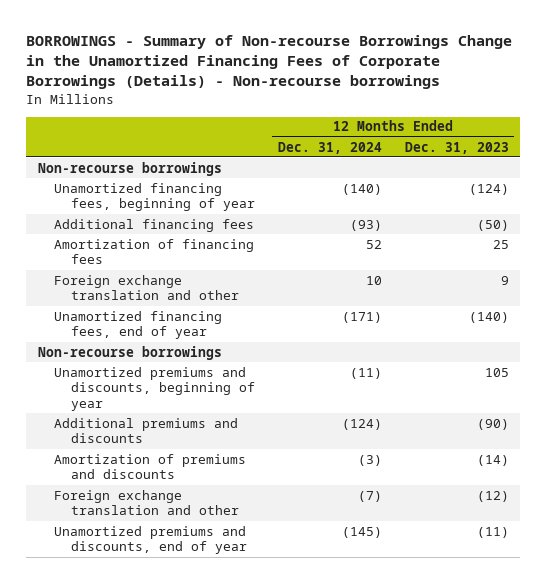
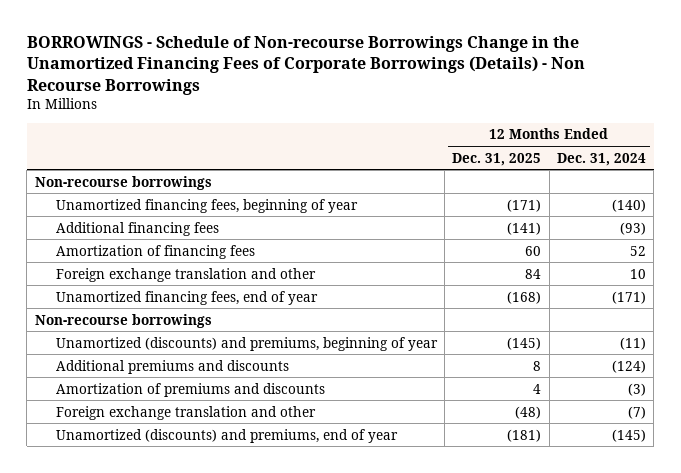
[26,35,513,90] BORROWINGS - Summary of Non-recourse Borrowings Change in the Unamortized Financing Fees of Corporate Borrowings (Details) - Non-recourse borrowings -> [26,36,585,95] BORROWINGS - Schedule of Non-recourse Borrowings Change in the Unamortized Financing Fees of Corporate Borrowings (Details) - Non Recourse Borrowings
[404,141,509,154] Dec. 31, 2023 -> none
none -> [452,152,542,166] Dec. 31, 2025
[54,366,255,411] Unamortized premiums and discounts, beginning of year -> [55,336,438,351] Unamortized (discounts) and premiums, beginning of year
[54,525,247,555] Unamortized premiums and discounts, end of year -> [55,428,398,443] Unamortized (discounts) and premiums, end of year

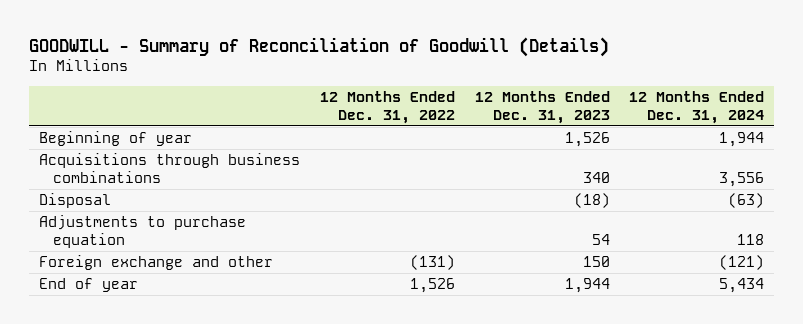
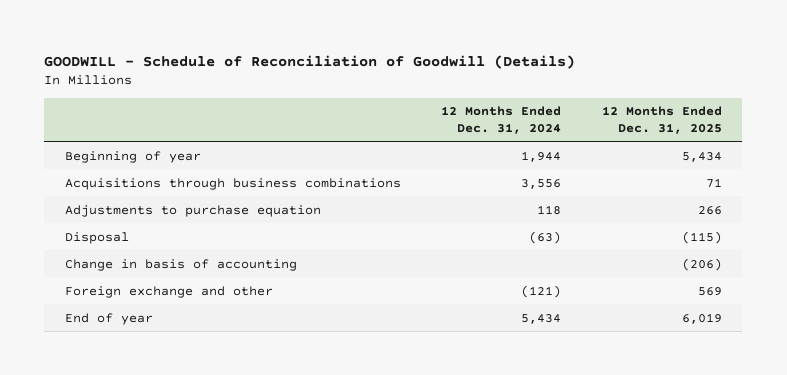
[29,36,610,57] GOODWILL - Summary of Reconciliation of Goodwill (Details) -> [44,54,576,69] GOODWILL - Schedule of Reconciliation of Goodwill (Details)
[319,90,455,124] 12 Months Ended Dec. 31, 2022 -> none
[474,90,610,124] 12 Months Ended Dec. 31, 2023 -> none
none -> [601,106,722,134] 12 Months Ended Dec. 31, 2025
[39,193,112,209] Disposal -> [64,231,129,244] Disposal
none -> [64,258,297,271] Change in basis of accounting

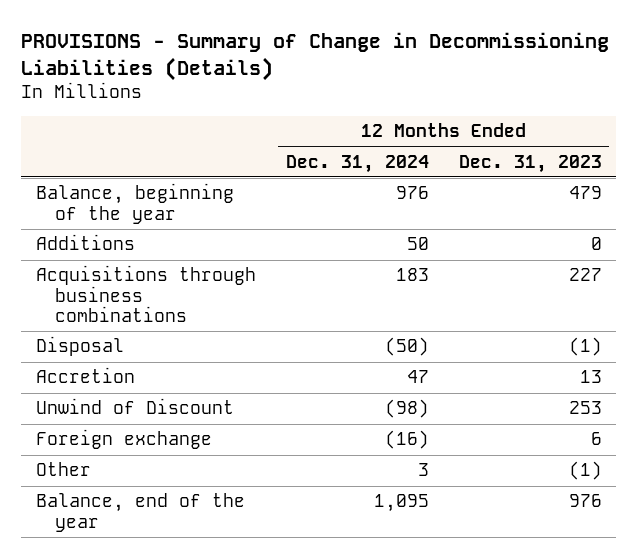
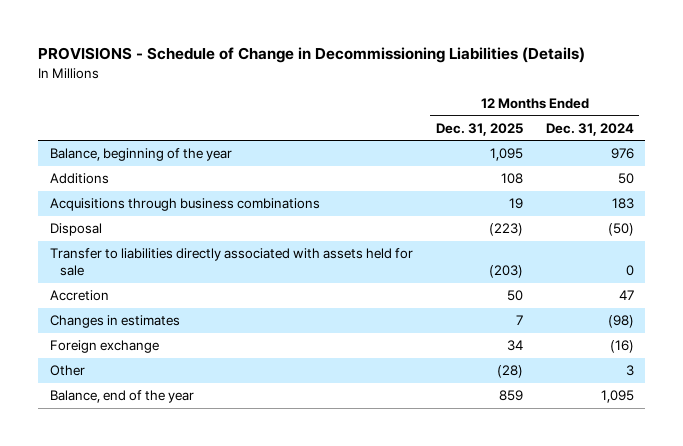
[21,32,610,82] PROVISIONS - Summary of Change in Decommissioning Liabilities (Details) -> [38,47,586,64] PROVISIONS - Schedule of Change in Decommissioning Liabilities (Details)
[458,154,602,173] Dec. 31, 2023 -> none
none -> [435,122,523,136] Dec. 31, 2025
none -> [49,248,413,277] Transfer to liabilities directly associated with assets held for sale
[36,398,235,415] Unwind of Discount -> [49,315,180,329] Changes in estimates

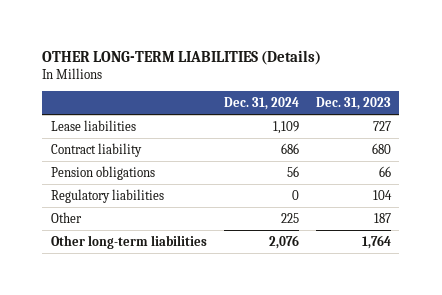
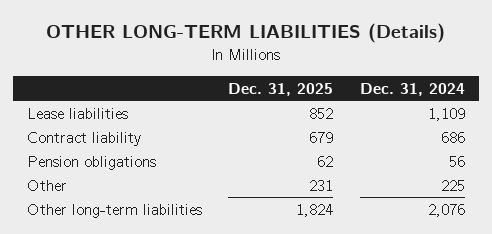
[315,97,391,111] Dec. 31, 2023 -> none
none -> [228,82,334,96] Dec. 31, 2025
[50,188,164,203] Regulatory liabilities -> none

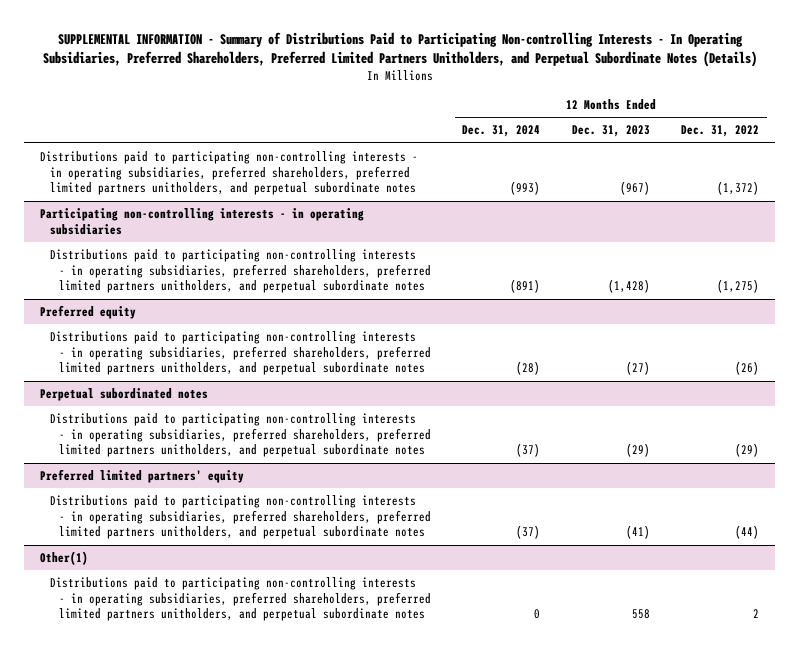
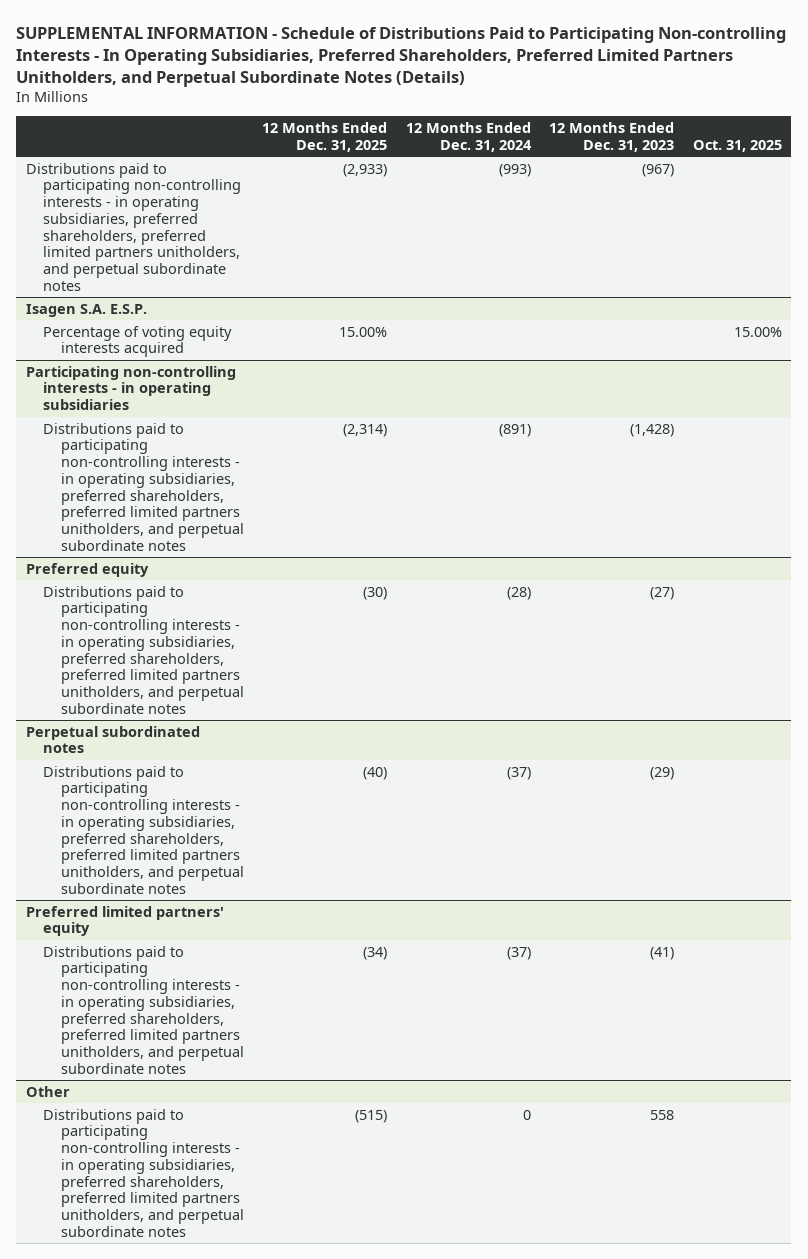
[42,31,757,67] SUPPLEMENTAL INFORMATION - Summary of Distributions Paid to Participating Non-controlling Interests - In Operating Subsidiaries, Preferred Shareholders, Preferred Limited Partners Unitholders, and Perpetual Subordinate Notes (Details) -> [16,26,787,87] SUPPLEMENTAL INFORMATION - Schedule of Distributions Paid to Participating Non-controlling Interests - In Operating Subsidiaries, Preferred Shareholders, Preferred Limited Partners Unitholders, and Perpetual Subordinate Notes (Details)
[681,125,760,138] Dec. 31, 2022 -> none
none -> [262,122,388,152] 12 Months Ended Dec. 31, 2025
none -> [693,139,783,152] Oct. 31, 2025
none -> [25,303,147,317] Isagen S.A. E.S.P.
none -> [43,325,233,358] Percentage of voting equity interests acquired
[40,551,89,566] Other(1) -> [25,1085,70,1097] Other

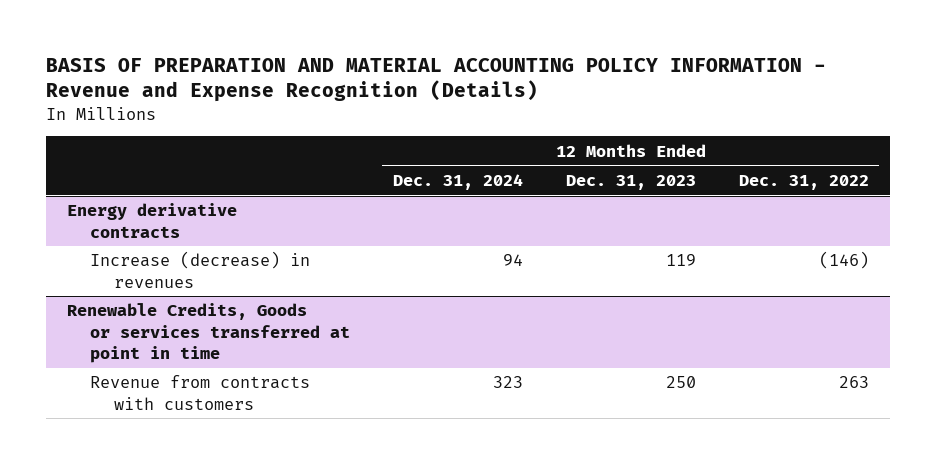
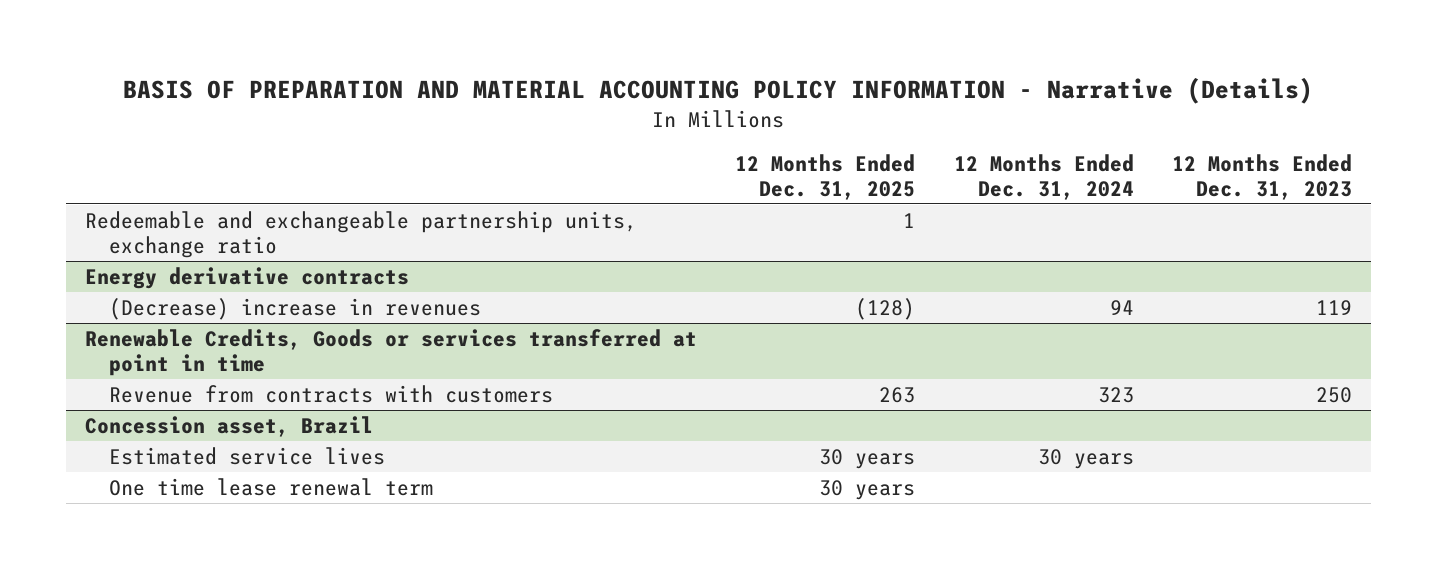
[45,57,826,103] BASIS OF PREPARATION AND MATERIAL ACCOUNTING POLICY INFORMATION - Revenue and Expense Recognition (Details) -> [123,77,1314,105] BASIS OF PREPARATION AND MATERIAL ACCOUNTING POLICY INFORMATION - Narrative (Details)
[738,174,869,190] Dec. 31, 2022 -> none
none -> [735,153,916,200] 12 Months Ended Dec. 31, 2025
none -> [84,210,637,258] Redeemable and exchangeable partnership units, exchange ratio
[90,251,311,288] Increase (decrease) in revenues -> [108,297,481,320] (Decrease) increase in revenues
none -> [84,415,373,437] Concession asset, Brazil
none -> [108,446,385,465] Estimated service lives
none -> [108,477,433,496] One time lease renewal term

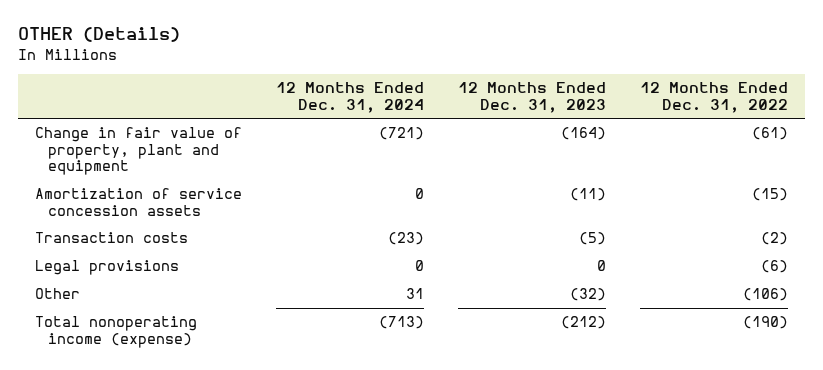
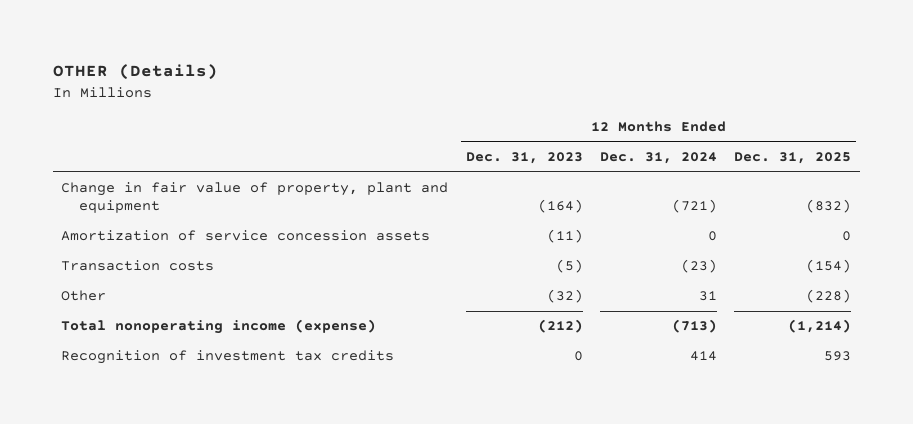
[639,82,788,113] 12 Months Ended Dec. 31, 2022 -> none
none -> [734,152,852,165] Dec. 31, 2025
[35,260,180,276] Legal provisions -> none
none -> [61,350,395,365] Recognition of investment tax credits

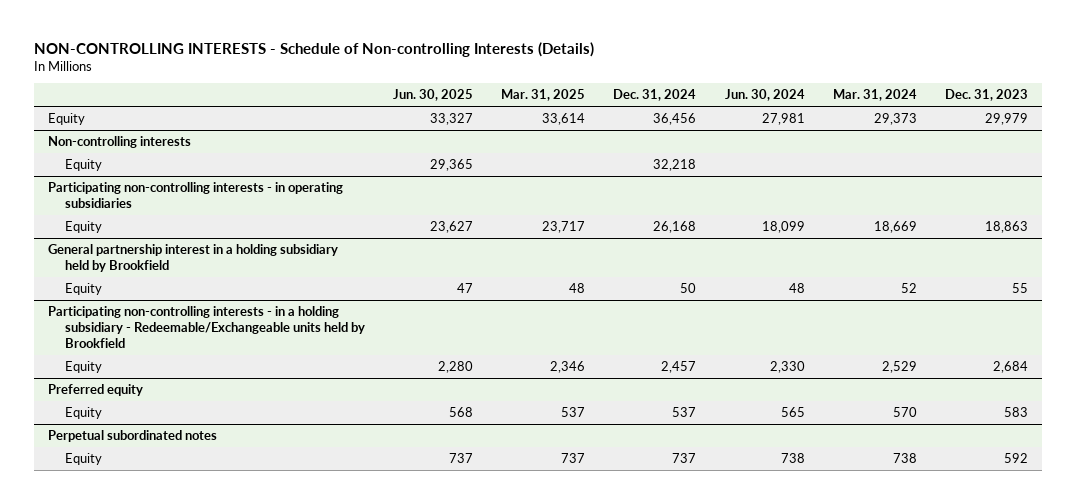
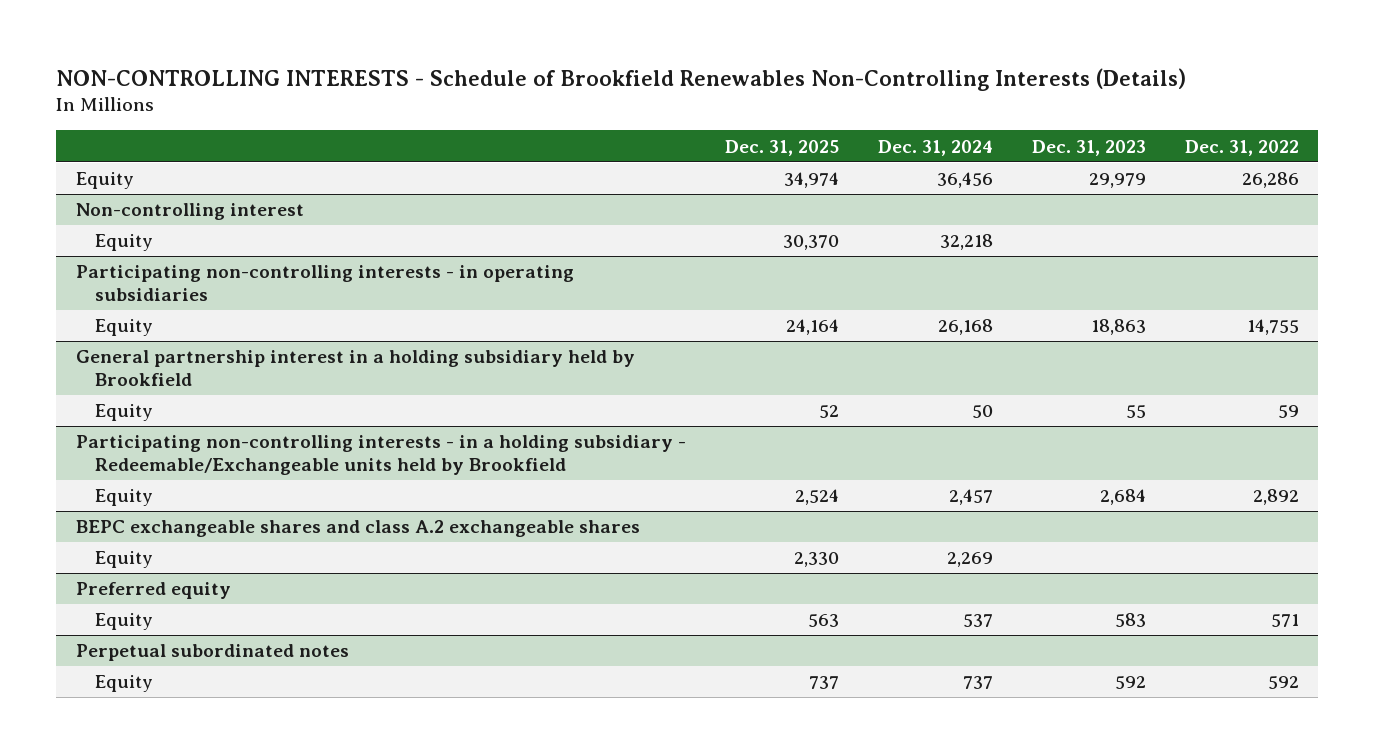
[34,41,595,57] NON-CONTROLLING INTERESTS - Schedule of Non-controlling Interests (Details) -> [56,67,1187,91] NON-CONTROLLING INTERESTS - Schedule of Brookfield Renewables Non-Controlling Interests (Details)
[393,89,474,102] Jun. 30, 2025 -> none
[501,89,586,102] Mar. 31, 2025 -> none
[724,89,805,102] Jun. 30, 2024 -> none
[832,89,917,102] Mar. 31, 2024 -> none
none -> [724,139,839,156] Dec. 31, 2025
none -> [1184,139,1299,156] Dec. 31, 2022
[48,135,192,148] Non-controlling interests -> [75,203,304,221] Non-controlling interest
none -> [75,520,640,538] BEPC exchangeable shares and class A.2 exchangeable shares
none -> [94,551,153,569] Equity

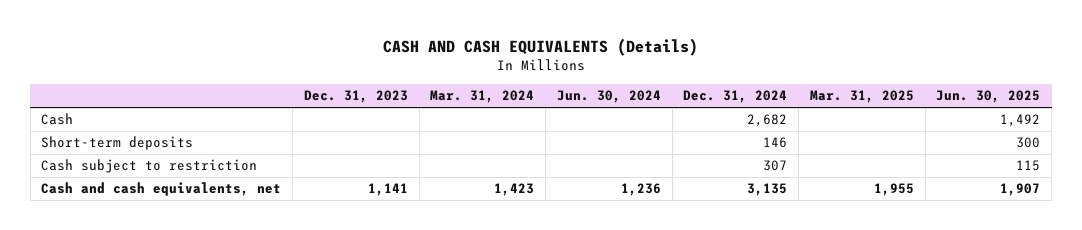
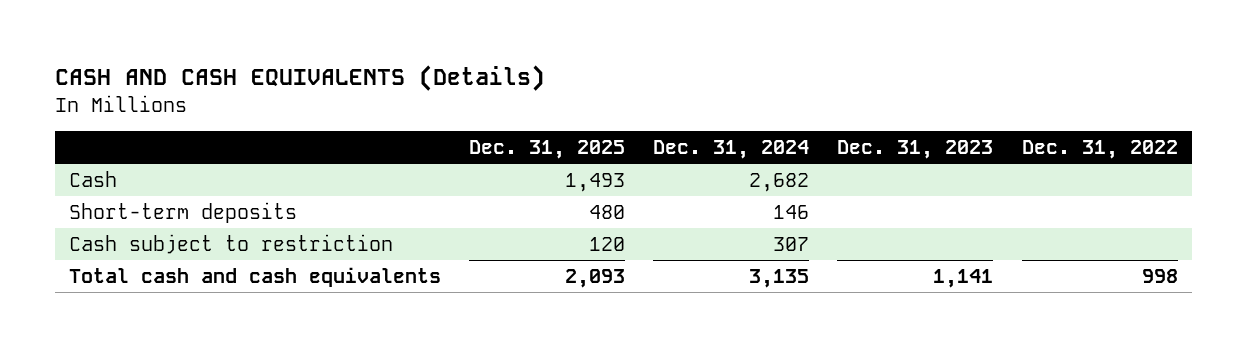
[430,90,535,104] Mar. 31, 2024 -> none
[556,90,661,104] Jun. 30, 2024 -> none
[809,90,914,104] Mar. 31, 2025 -> none
[936,90,1041,104] Jun. 30, 2025 -> none
none -> [469,140,626,160] Dec. 31, 2025
none -> [1021,140,1178,160] Dec. 31, 2022
[41,182,282,197] Cash and cash equivalents, net -> [68,267,441,288] Total cash and cash equivalents

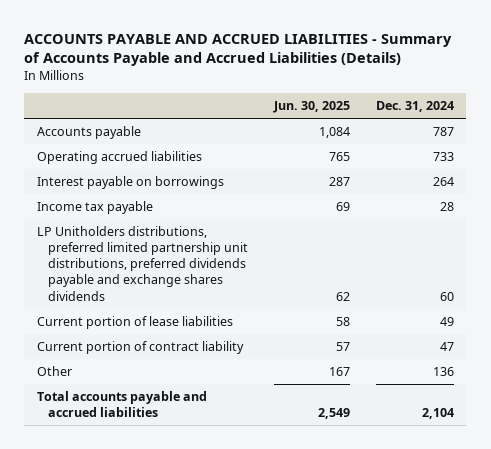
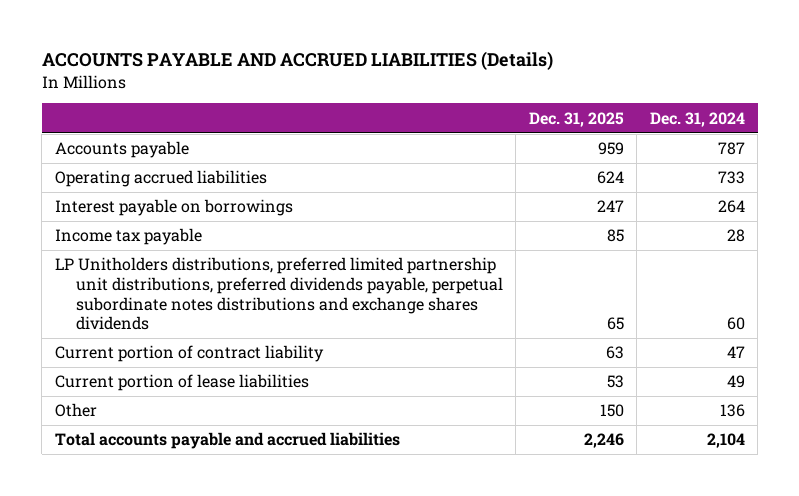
[24,33,453,67] ACCOUNTS PAYABLE AND ACCRUED LIABILITIES - Summary of Accounts Payable and Accrued Liabilities (Details) -> [41,51,553,71] ACCOUNTS PAYABLE AND ACCRUED LIABILITIES (Details)
[272,101,350,114] Jun. 30, 2025 -> none
none -> [528,111,624,127] Dec. 31, 2025
[37,226,248,301] LP Unitholders distributions, preferred limited partnership unit distributions, preferred dividends payable and exchange shares dividends -> [54,257,503,331] LP Unitholders distributions, preferred limited partnership unit distributions, preferred dividends payable, perpetual subordinate notes distributions and exchange shares dividends
[37,316,234,330] Current portion of lease liabilities -> [54,374,309,392] Current portion of lease liabilities

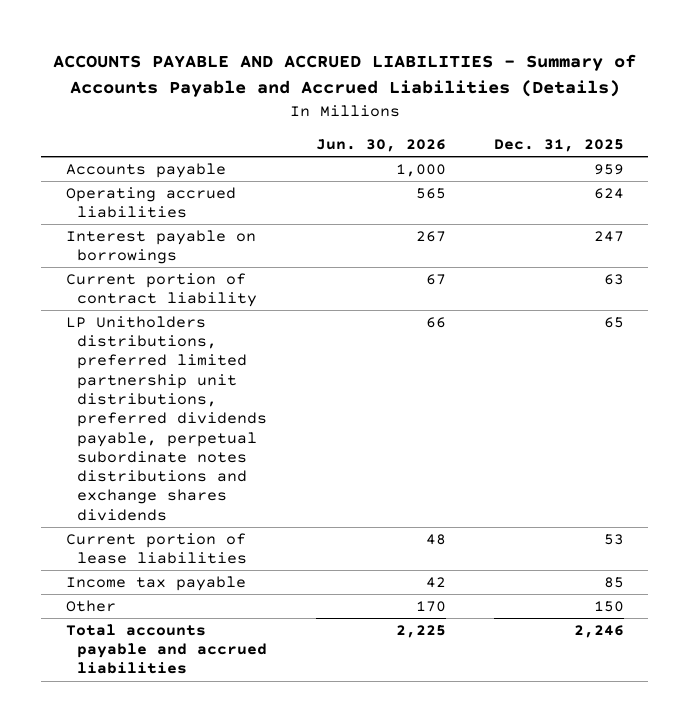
[41,51,553,71] ACCOUNTS PAYABLE AND ACCRUED LIABILITIES (Details) -> [52,54,636,98] ACCOUNTS PAYABLE AND ACCRUED LIABILITIES - Summary of Accounts Payable and Accrued Liabilities (Details)
[649,111,745,127] Dec. 31, 2024 -> none
none -> [315,139,446,153] Jun. 30, 2026
[54,257,503,331] LP Unitholders distributions, preferred limited partnership unit distributions, preferred dividends payable, perpetual subordinate notes distributions and exchange shares dividends -> [65,315,268,521] LP Unitholders distributions, preferred limited partnership unit distributions, preferred dividends payable, perpetual subordinate notes distributions and exchange shares dividends
[54,228,202,246] Income tax payable -> [65,575,246,591] Income tax payable

